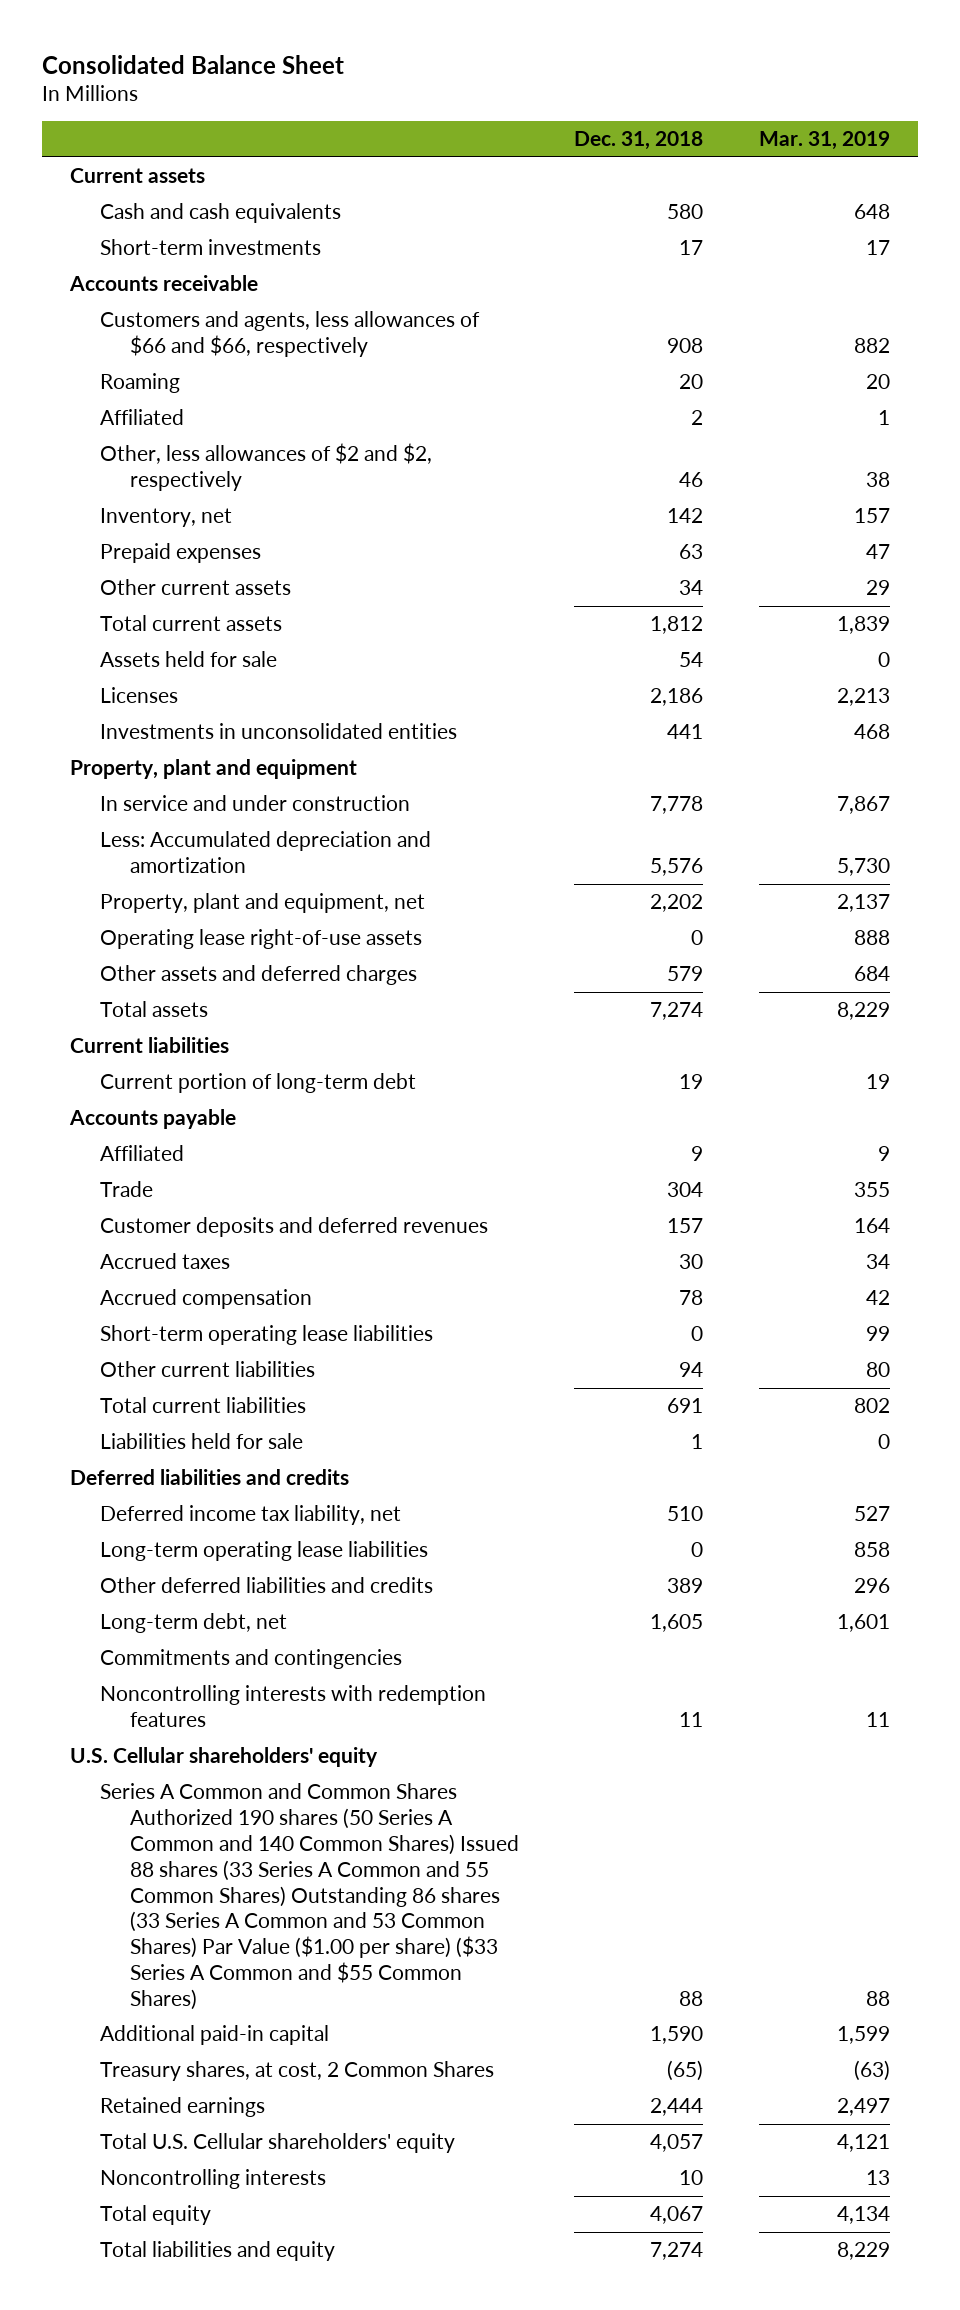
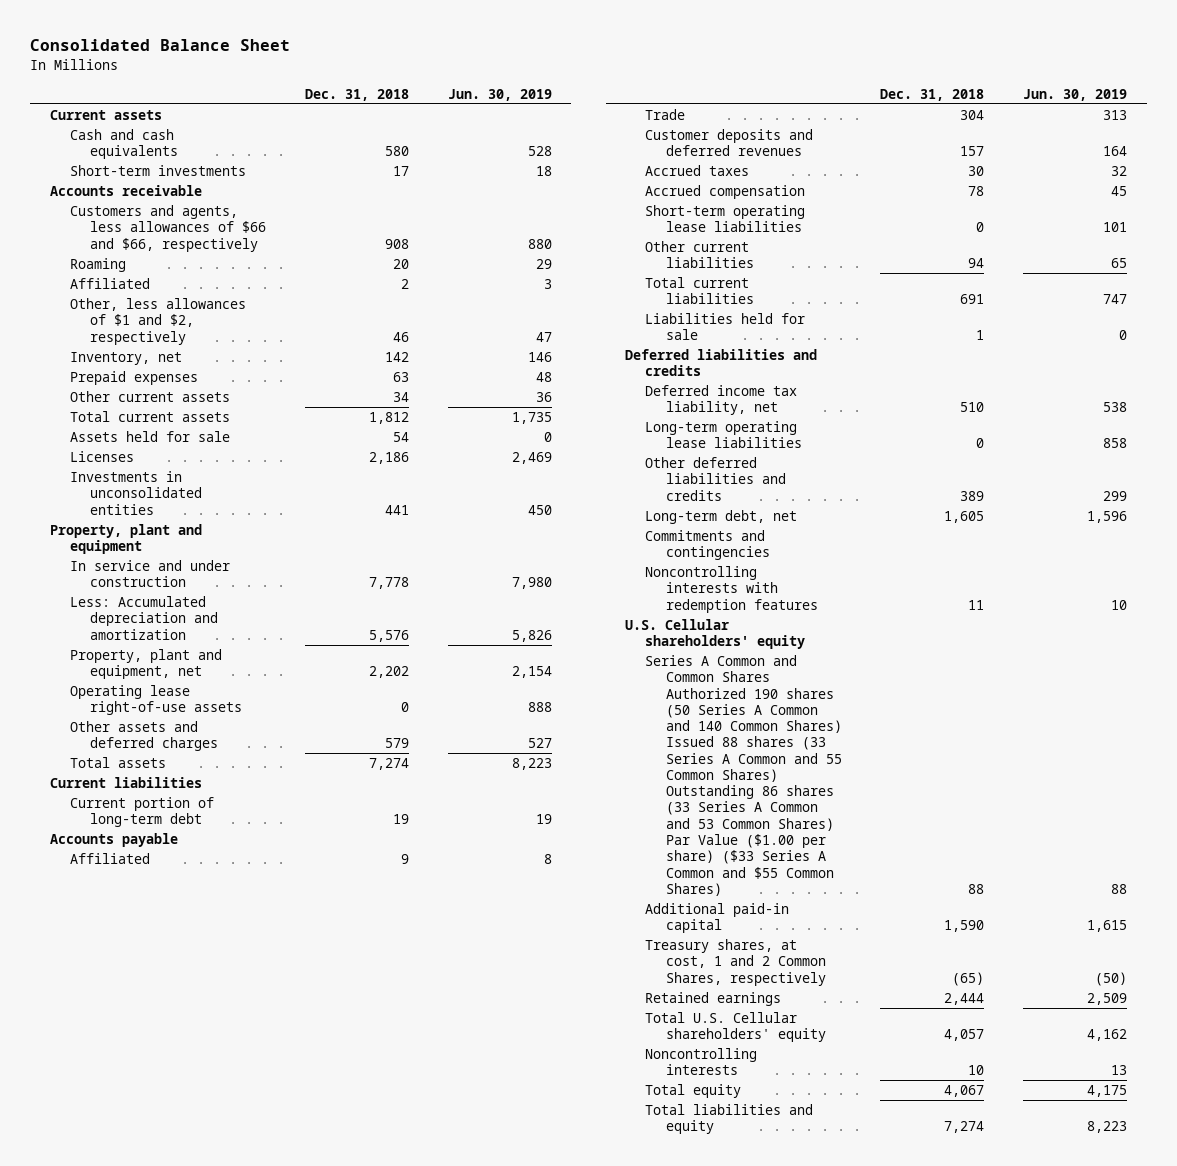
[758,131,890,151] Mar. 31, 2019 -> none
none -> [447,88,552,101] Jun. 30, 2019
[99,443,432,491] Other, less allowances of $2 and $2, respectively -> [69,298,246,345] Other, less allowances of $1 and $2, respectively
[99,2061,494,2082] Treasury shares, at cost, 2 Common Shares -> [645,939,826,986] Treasury shares, at cost, 1 and 2 Common Shares, respectively

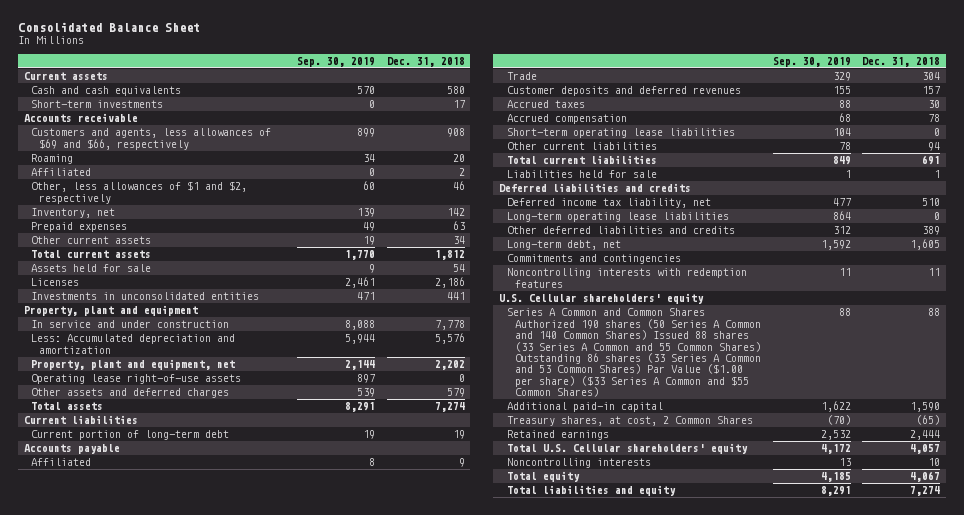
[447,88,552,101] Jun. 30, 2019 -> none
none -> [296,57,375,68] Sep. 30, 2019
[69,205,266,252] Customers and agents, less allowances of $66 and $66, respectively -> [31,128,272,150] Customers and agents, less allowances of $69 and $66, respectively
[645,939,826,986] Treasury shares, at cost, 1 and 2 Common Shares, respectively -> [507,416,754,427] Treasury shares, at cost, 2 Common Shares

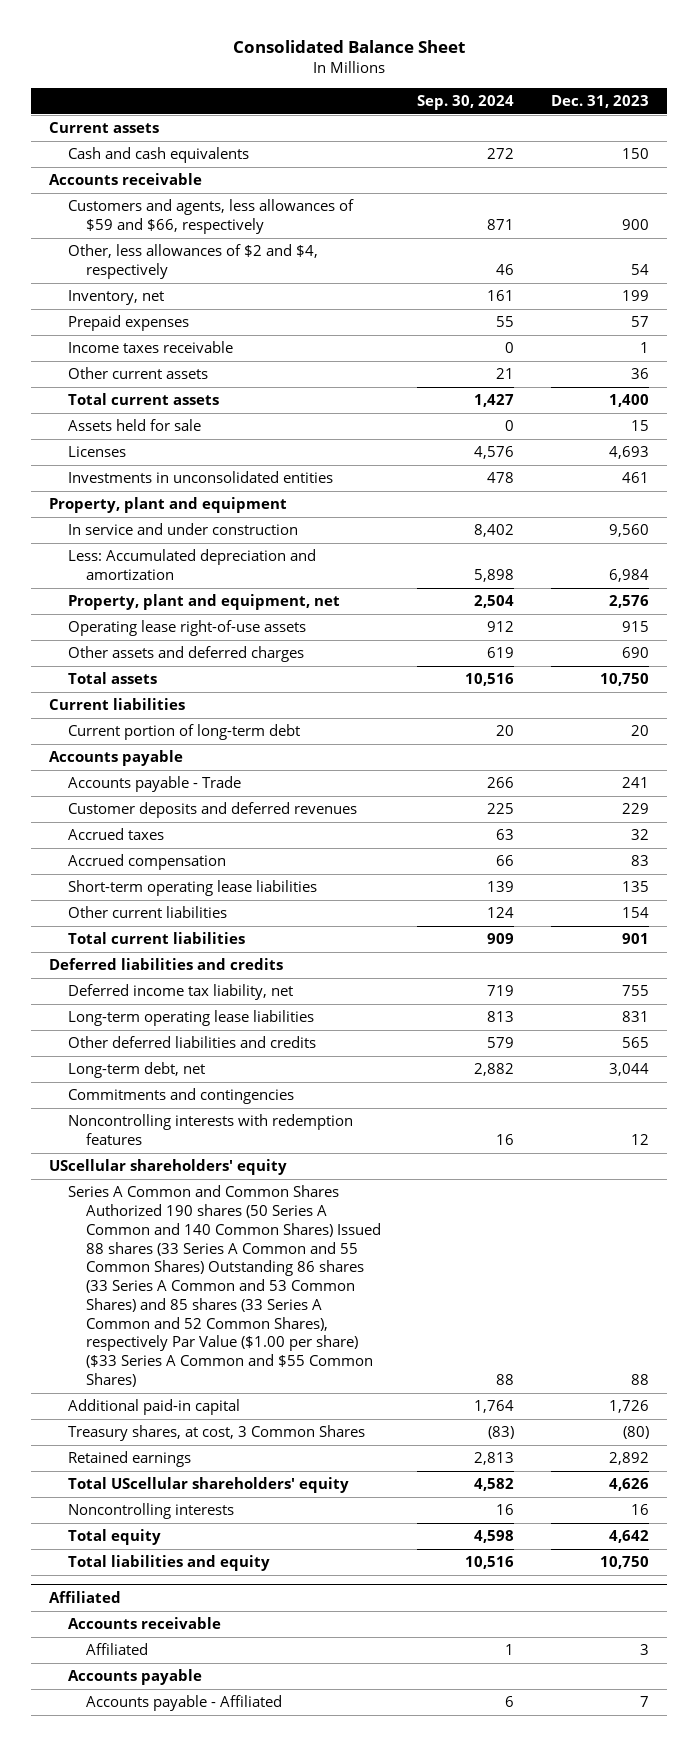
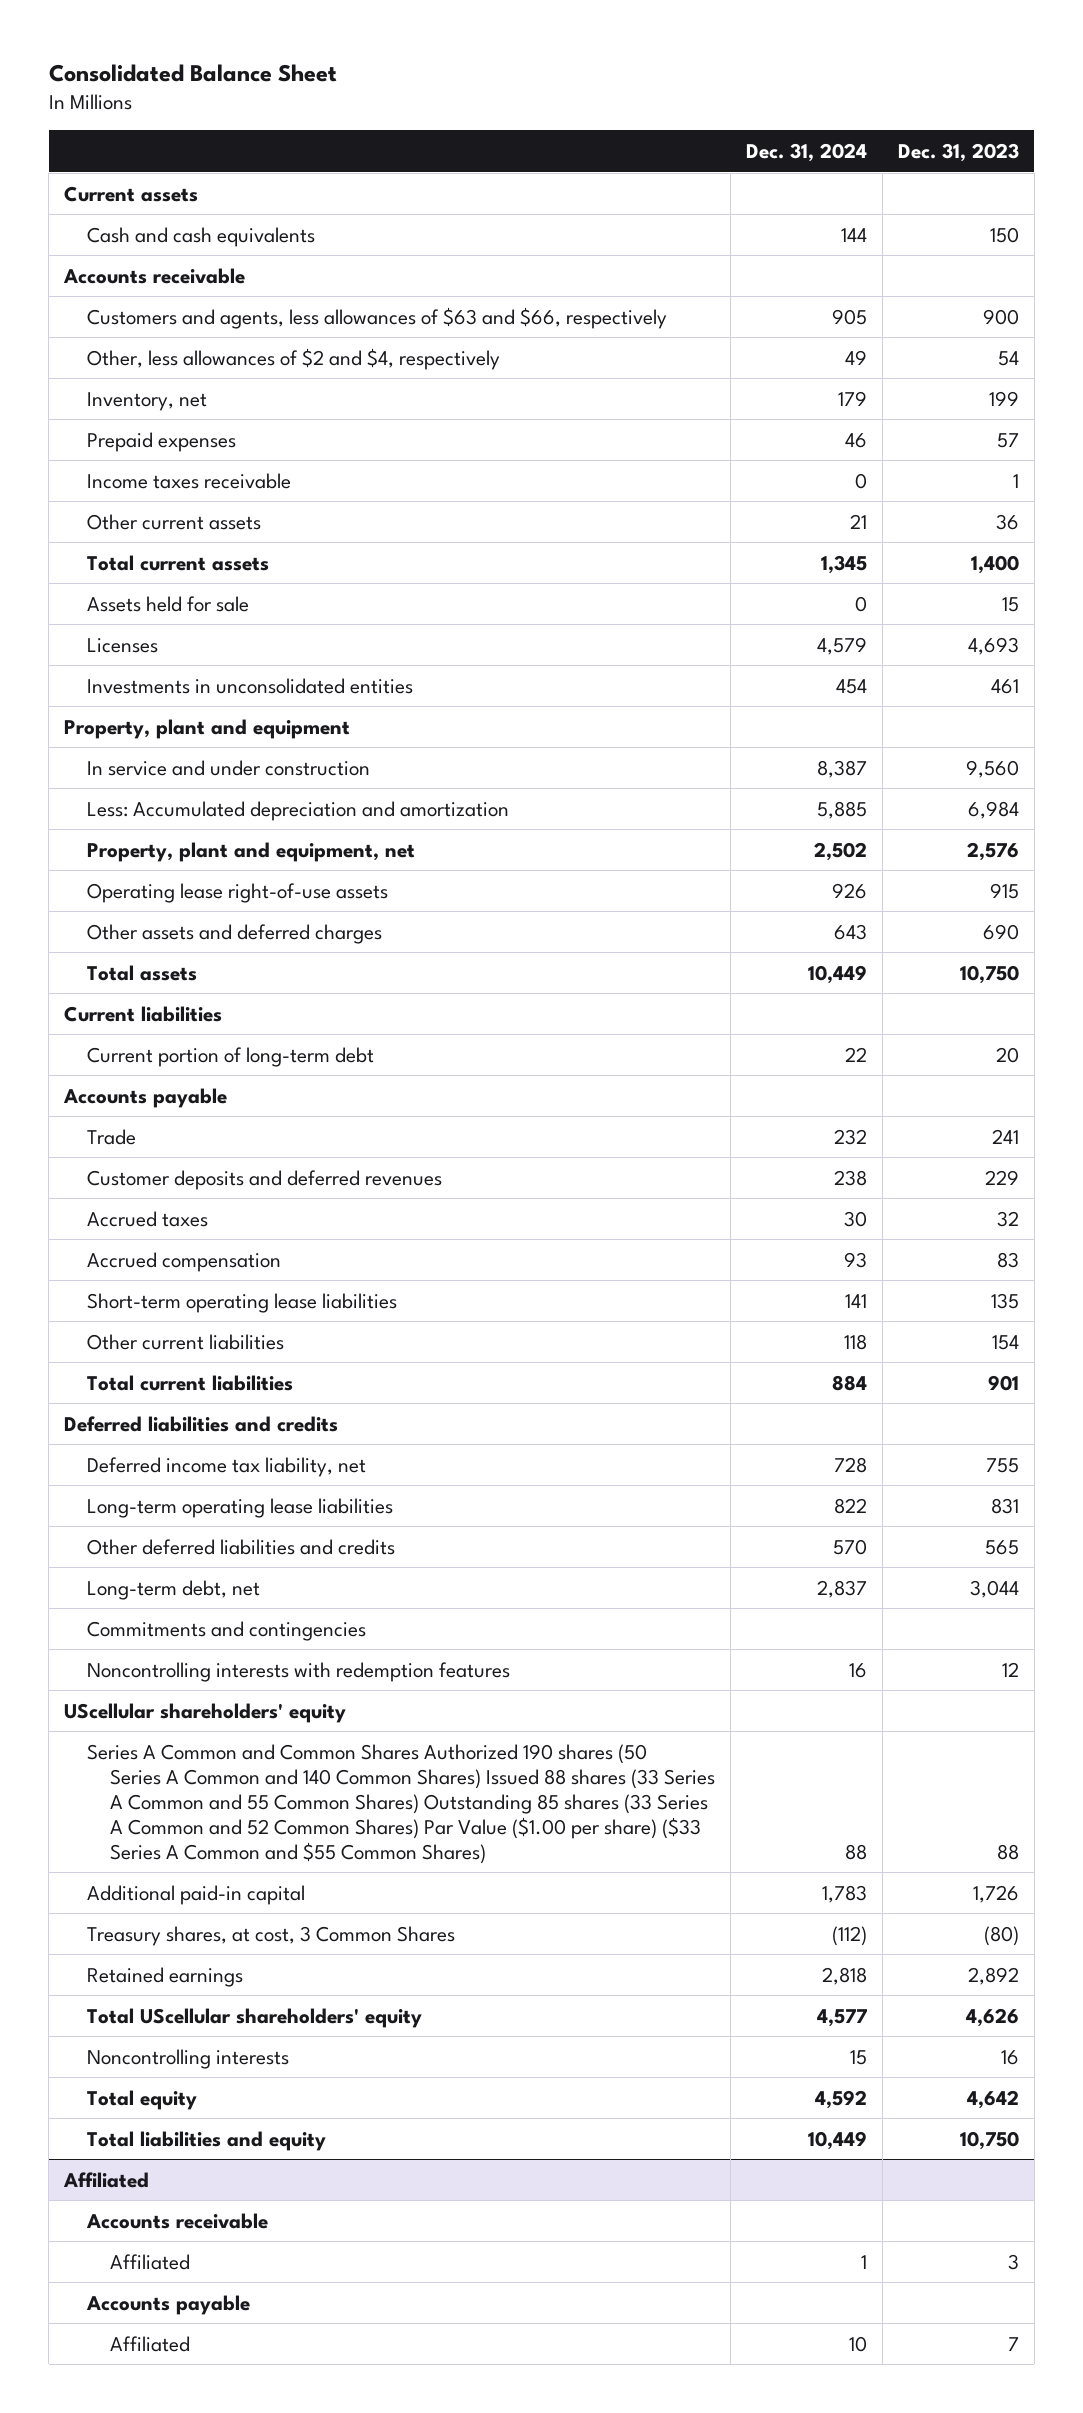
[417,95,515,111] Sep. 30, 2024 -> none
none -> [745,142,867,162] Dec. 31, 2024
[67,199,354,235] Customers and agents, less allowances of $59 and $66, respectively -> [86,306,667,329] Customers and agents, less allowances of $63 and $66, respectively
[67,776,241,793] Accounts payable - Trade -> [86,1128,136,1145] Trade
[67,1185,382,1387] Series A Common and Common Shares Authorized 190 shares (50 Series A Common and 140 Common Shares) Issued 88 shares (33 Series A Common and 55 Common Shares) Outstanding 86 shares (33 Series A Common and 53 Common Shares) and 85 shares (33 Series A Common and 52 Common Shares), respectively Par Value ($1.00 per share) ($33 Series A Common and $55 Common Shares) -> [86,1743,715,1864] Series A Common and Common Shares Authorized 190 shares (50 Series A Common and 140 Common Shares) Issued 88 shares (33 Series A Common and 55 Common Shares) Outstanding 85 shares (33 Series A Common and 52 Common Shares) Par Value ($1.00 per share) ($33 Series A Common and $55 Common Shares)
[86,1695,283,1712] Accounts payable - Affiliated -> [109,2335,190,2352] Affiliated

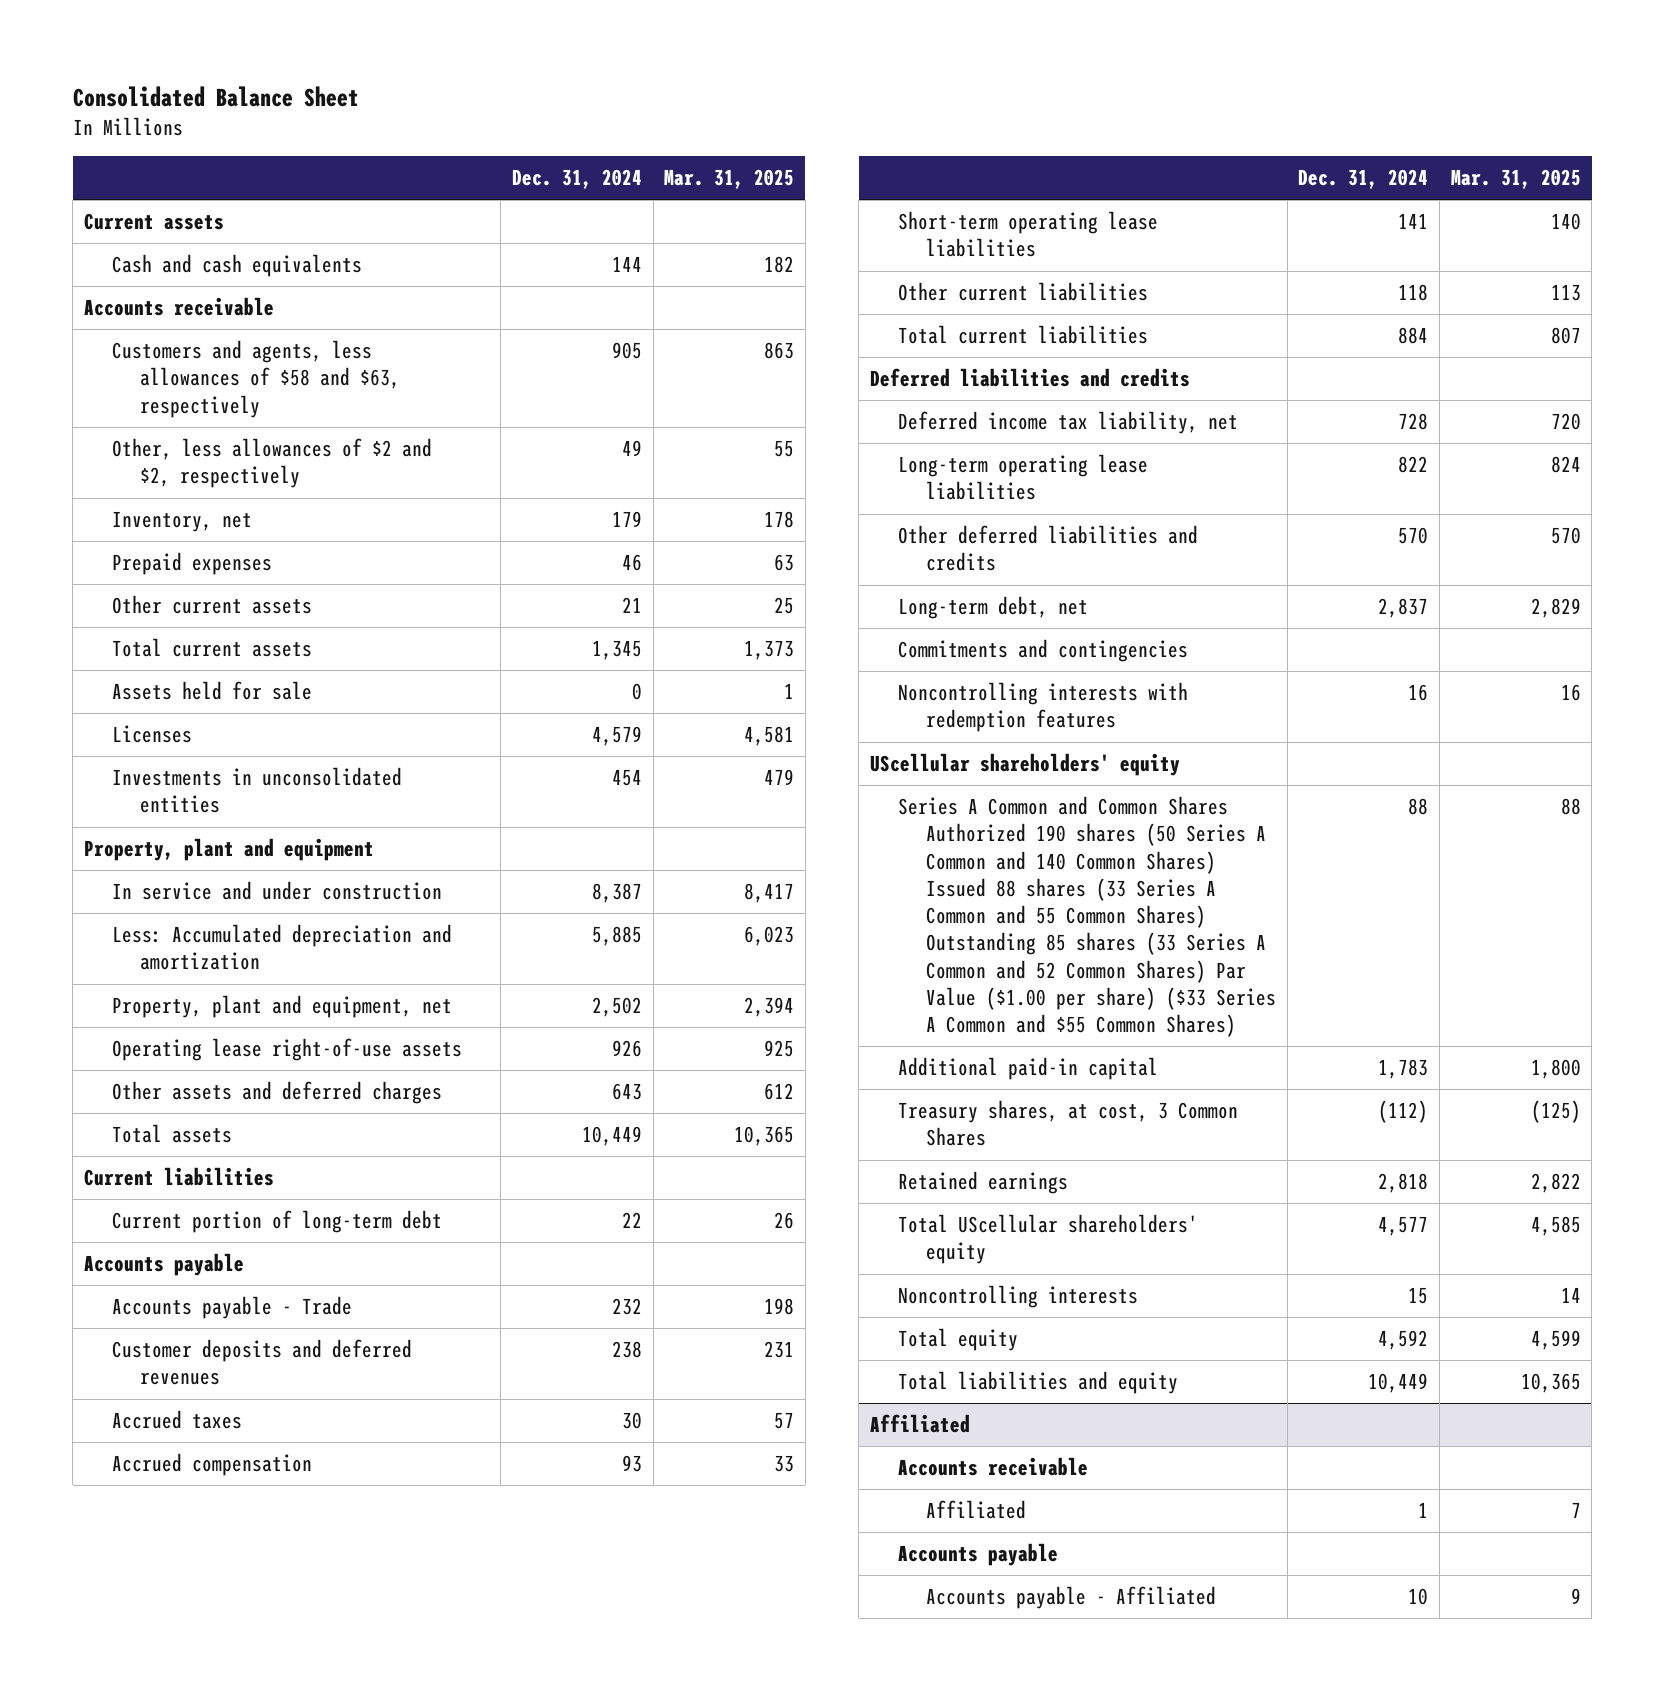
[897,142,1019,162] Dec. 31, 2023 -> none
none -> [664,169,795,190] Mar. 31, 2025
[86,306,667,329] Customers and agents, less allowances of $63 and $66, respectively -> [111,340,400,418] Customers and agents, less allowances of $58 and $63, respectively
[86,347,500,370] Other, less allowances of $2 and $4, respectively -> [111,438,432,489] Other, less allowances of $2 and $2, respectively
[86,472,291,489] Income taxes receivable -> none
[86,1128,136,1145] Trade -> [111,1296,352,1320] Accounts payable - Trade
[109,2335,190,2352] Affiliated -> [925,1586,1216,1610] Accounts payable - Affiliated

